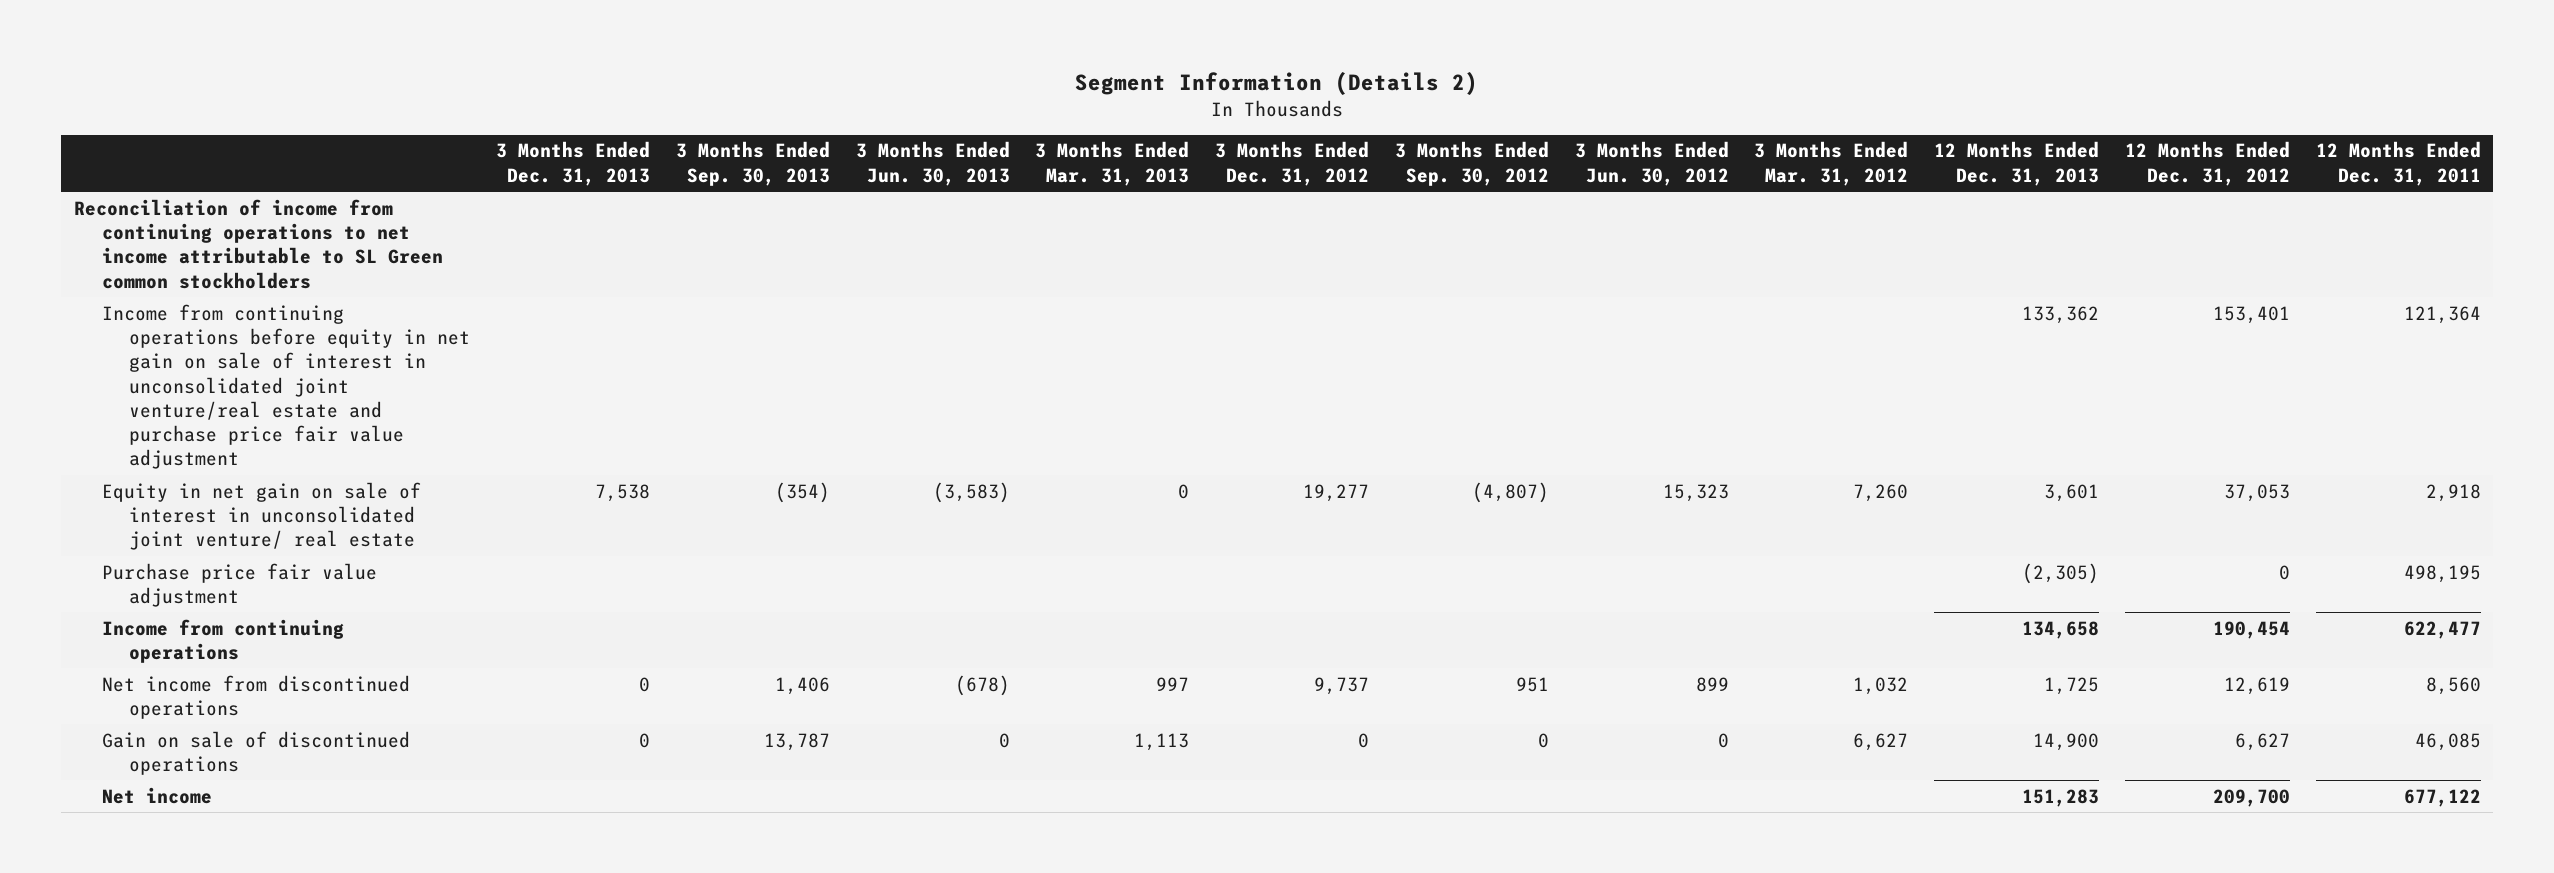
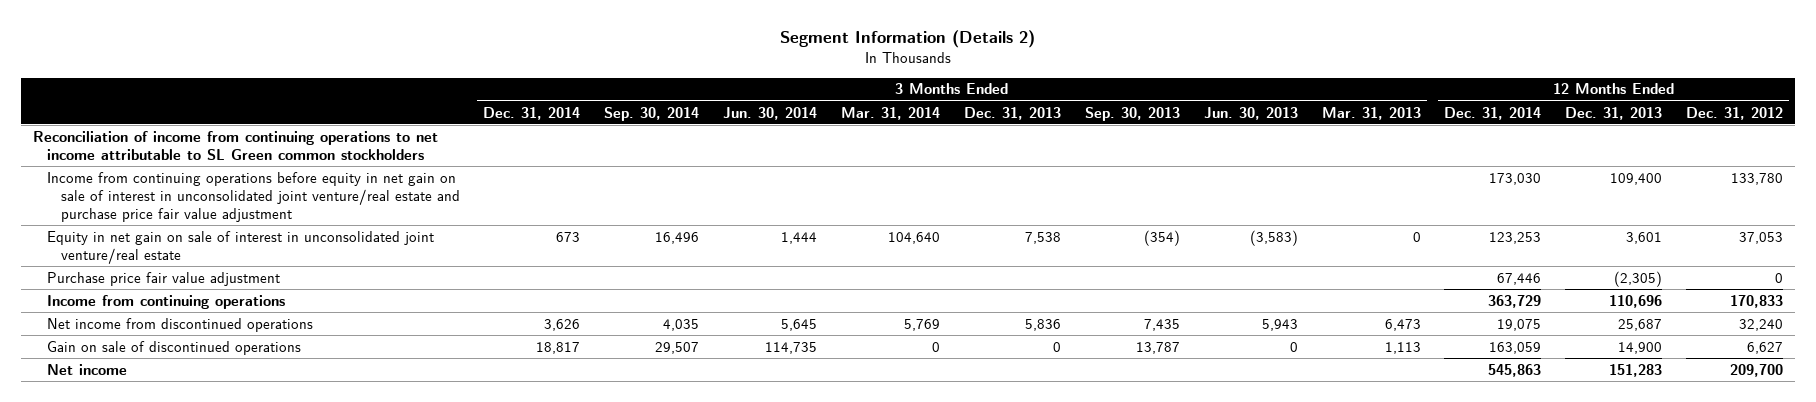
[1215,141,1370,186] 3 Months Ended Dec. 31, 2012 -> none
[1394,141,1549,186] 3 Months Ended Sep. 30, 2012 -> none
[1574,141,1729,186] 3 Months Ended Jun. 30, 2012 -> none
[1754,141,1909,186] 3 Months Ended Mar. 31, 2012 -> none
[2315,141,2481,186] 12 Months Ended Dec. 31, 2011 -> none
none -> [483,106,581,120] Dec. 31, 2014
none -> [604,106,700,121] Sep. 30, 2014
none -> [723,106,818,120] Jun. 30, 2014
none -> [841,106,941,120] Mar. 31, 2014
none -> [1444,106,1542,120] Dec. 31, 2014
[2022,305,2100,324] 133,362 -> [1610,172,1663,185] 109,400
[2212,305,2290,324] 153,401 -> [1731,172,1784,185] 133,780
[101,481,421,551] Equity in net gain on sale of interest in unconsolidated joint venture/ real estate -> [46,230,434,264] Equity in net gain on sale of interest in unconsolidated joint venture/real estate
[2022,620,2100,639] 134,658 -> [1609,294,1663,308] 110,696
[2212,620,2290,639] 190,454 -> [1730,294,1784,308] 170,833
[639,676,651,692] 0 -> [1024,318,1061,331] 5,836
[774,676,830,695] 1,406 -> [1143,318,1180,331] 7,435
[954,674,1010,696] (678) -> [1261,318,1298,331] 5,943
[1156,676,1190,691] 997 -> [1384,318,1421,331] 6,473
[2044,676,2100,695] 1,725 -> [1618,318,1663,331] 25,687
[2223,676,2290,695] 12,619 -> [1739,318,1784,331] 32,240

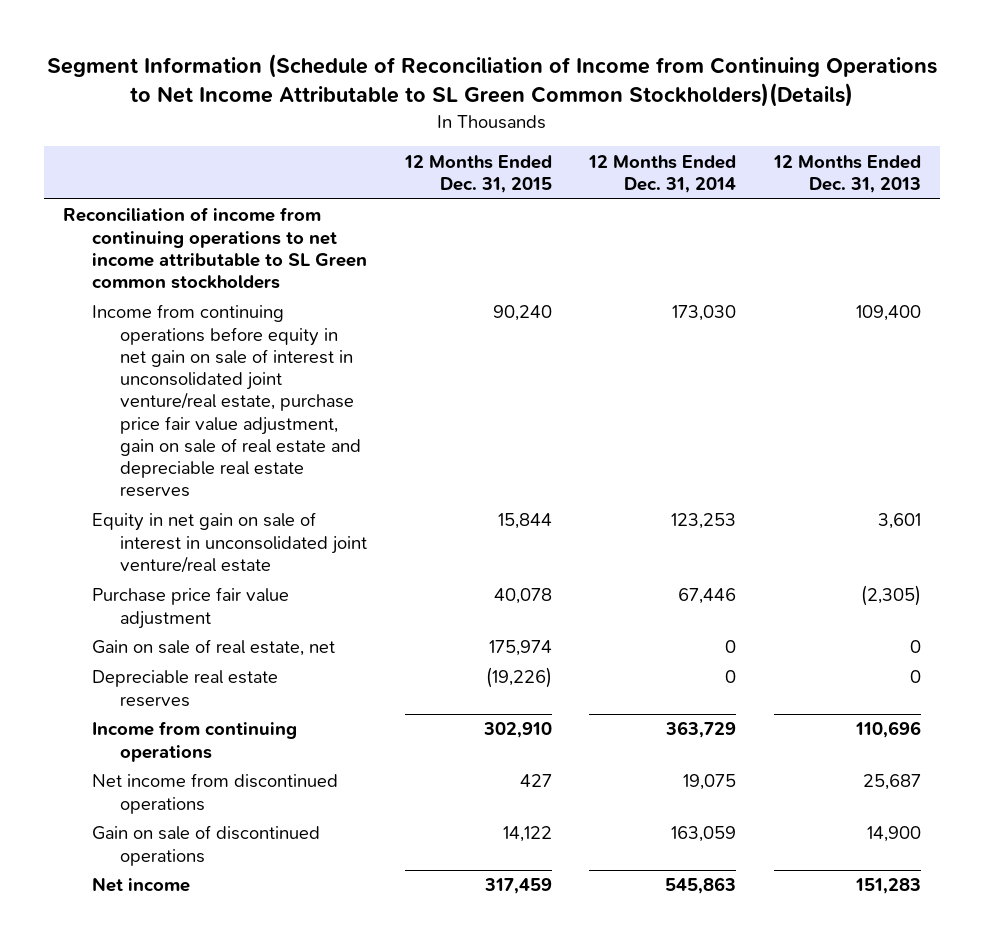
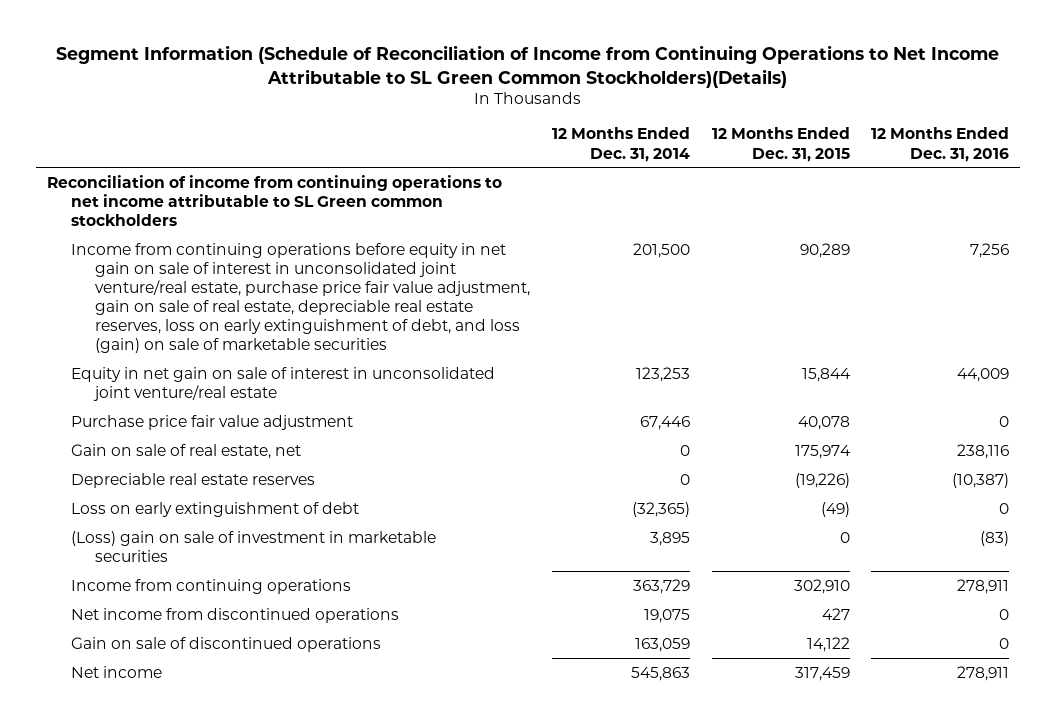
[773,154,922,194] 12 Months Ended Dec. 31, 2013 -> none
none -> [871,127,1010,162] 12 Months Ended Dec. 31, 2016
[91,304,361,498] Income from continuing operations before equity in net gain on sale of interest in unconsolidated joint venture/real estate, purchase price fair value adjustment, gain on sale of real estate and depreciable real estate reserves -> [70,242,530,354] Income from continuing operations before equity in net gain on sale of interest in unconsolidated joint venture/real estate, purchase price fair value adjustment, gain on sale of real estate, depreciable real estate reserves, loss on early extinguishment of debt, and loss (gain) on sale of marketable securities
[492,305,552,322] 90,240 -> [799,242,850,258] 90,289
[672,305,737,322] 173,030 -> [632,242,690,258] 201,500
none -> [70,501,359,517] Loss on early extinguishment of debt
none -> [70,530,436,562] (Loss) gain on sale of investment in marketable securities

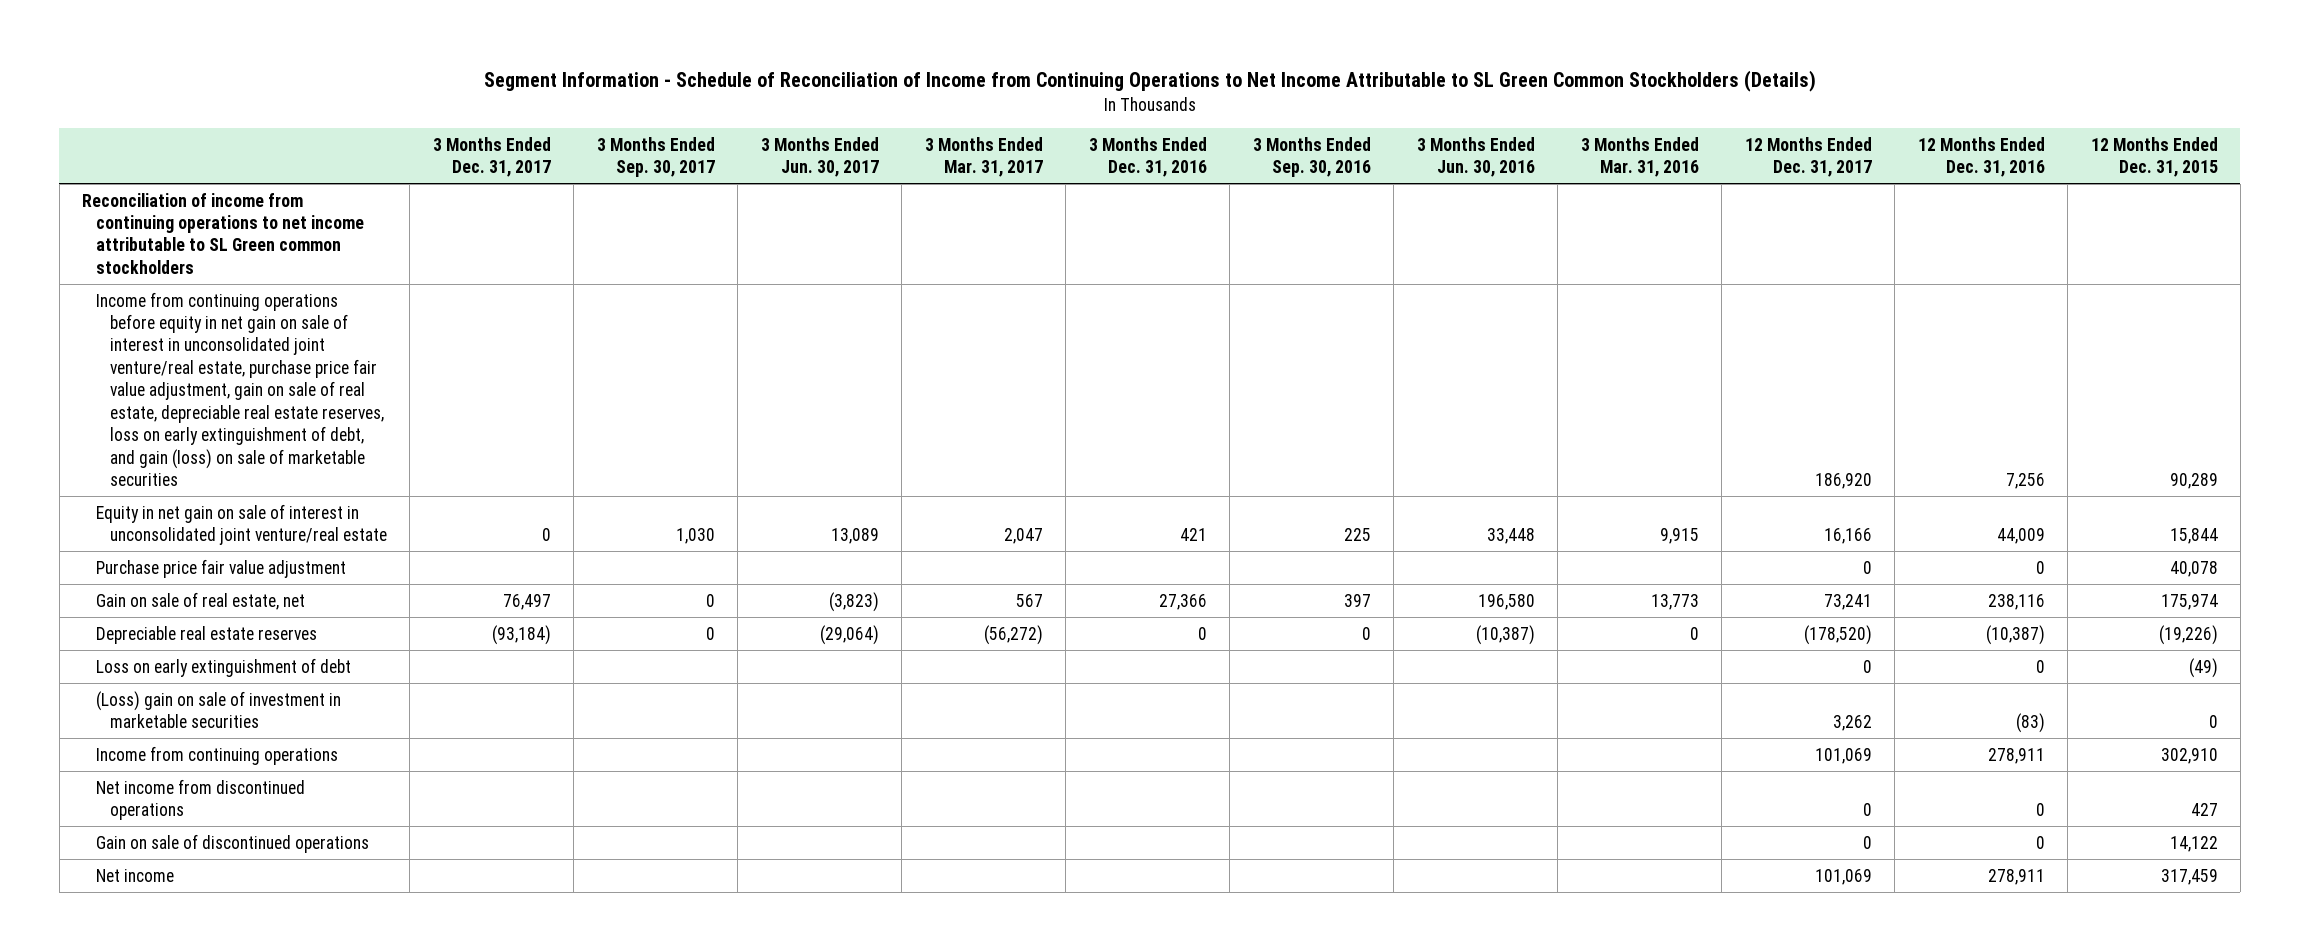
[56,44,1000,88] Segment Information (Schedule of Reconciliation of Income from Continuing Operations to Net Income Attributable to SL Green Common Stockholders)(Details) -> [483,69,1816,92] Segment Information - Schedule of Reconciliation of Income from Continuing Operations to Net Income Attributable to SL Green Common Stockholders (Details)
[551,127,690,162] 12 Months Ended Dec. 31, 2014 -> none
none -> [432,136,551,178] 3 Months Ended Dec. 31, 2017
none -> [596,136,715,178] 3 Months Ended Sep. 30, 2017
none -> [760,136,879,178] 3 Months Ended Jun. 30, 2017
none -> [924,136,1043,178] 3 Months Ended Mar. 31, 2017
none -> [1088,136,1207,178] 3 Months Ended Dec. 31, 2016
none -> [1252,136,1371,178] 3 Months Ended Sep. 30, 2016
none -> [1416,136,1535,178] 3 Months Ended Jun. 30, 2016
none -> [1580,136,1699,178] 3 Months Ended Mar. 31, 2016
none -> [1744,136,1872,178] 12 Months Ended Dec. 31, 2017
[70,242,530,354] Income from continuing operations before equity in net gain on sale of interest in unconsolidated joint venture/real estate, purchase price fair value adjustment, gain on sale of real estate, depreciable real estate reserves, loss on early extinguishment of debt, and loss (gain) on sale of marketable securities -> [96,291,385,486] Income from continuing operations before equity in net gain on sale of interest in unconsolidated joint venture/real estate, purchase price fair value adjustment, gain on sale of real estate, depreciable real estate reserves, loss on early extinguishment of debt, and gain (loss) on sale of marketable securities

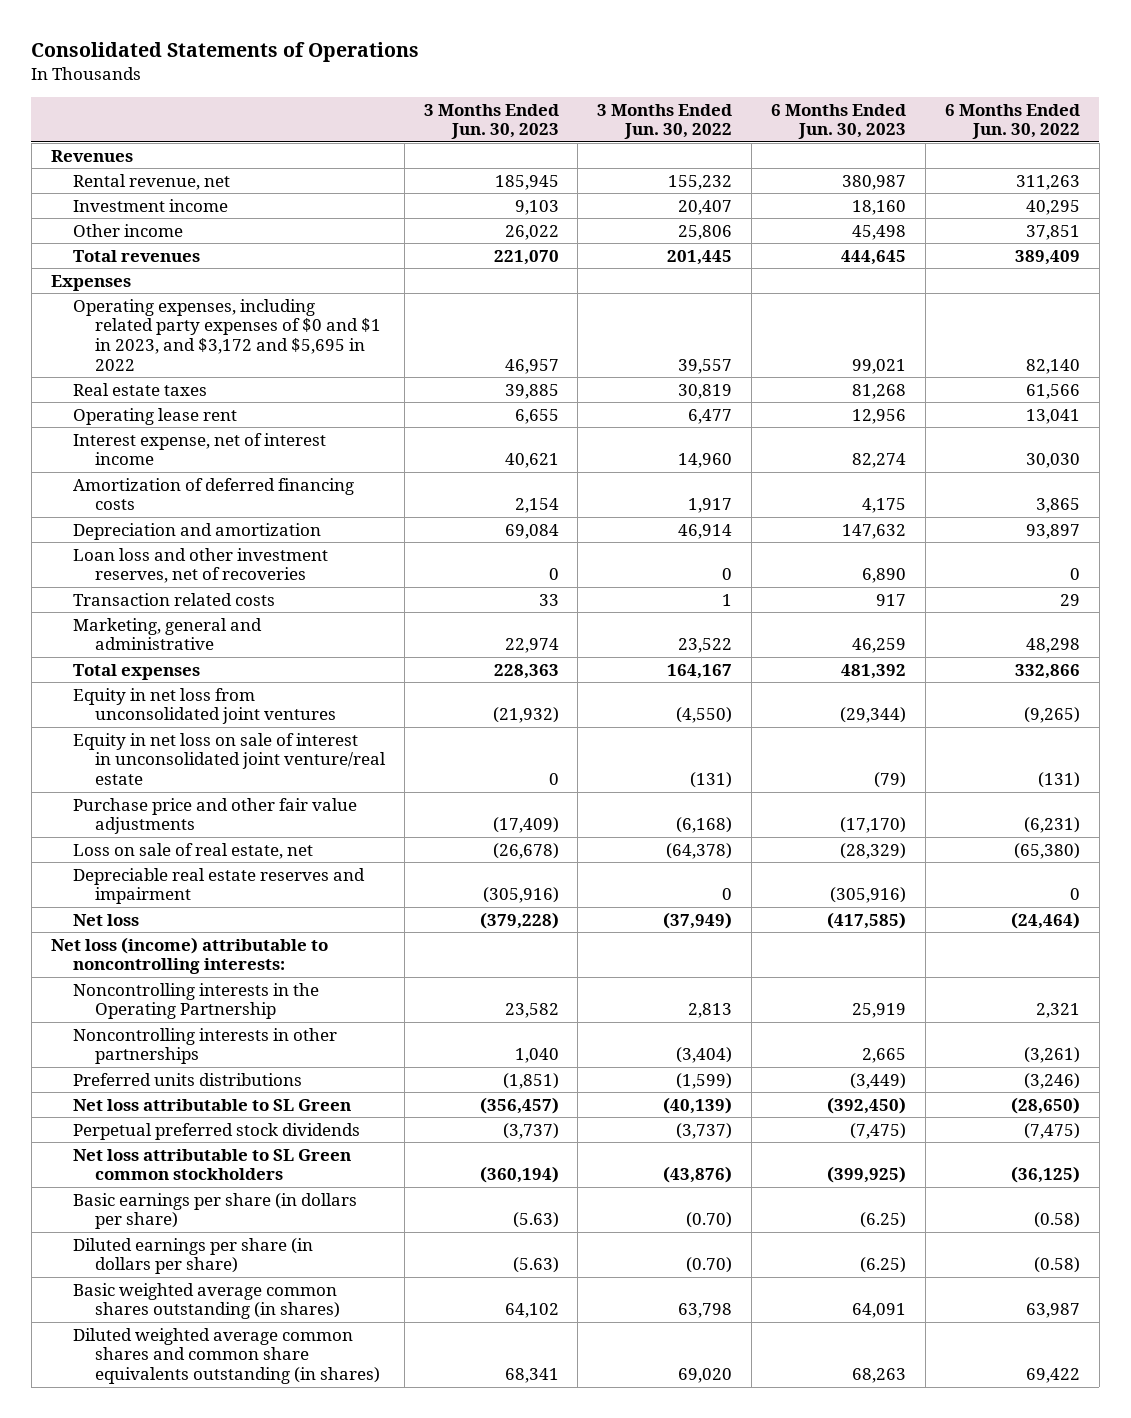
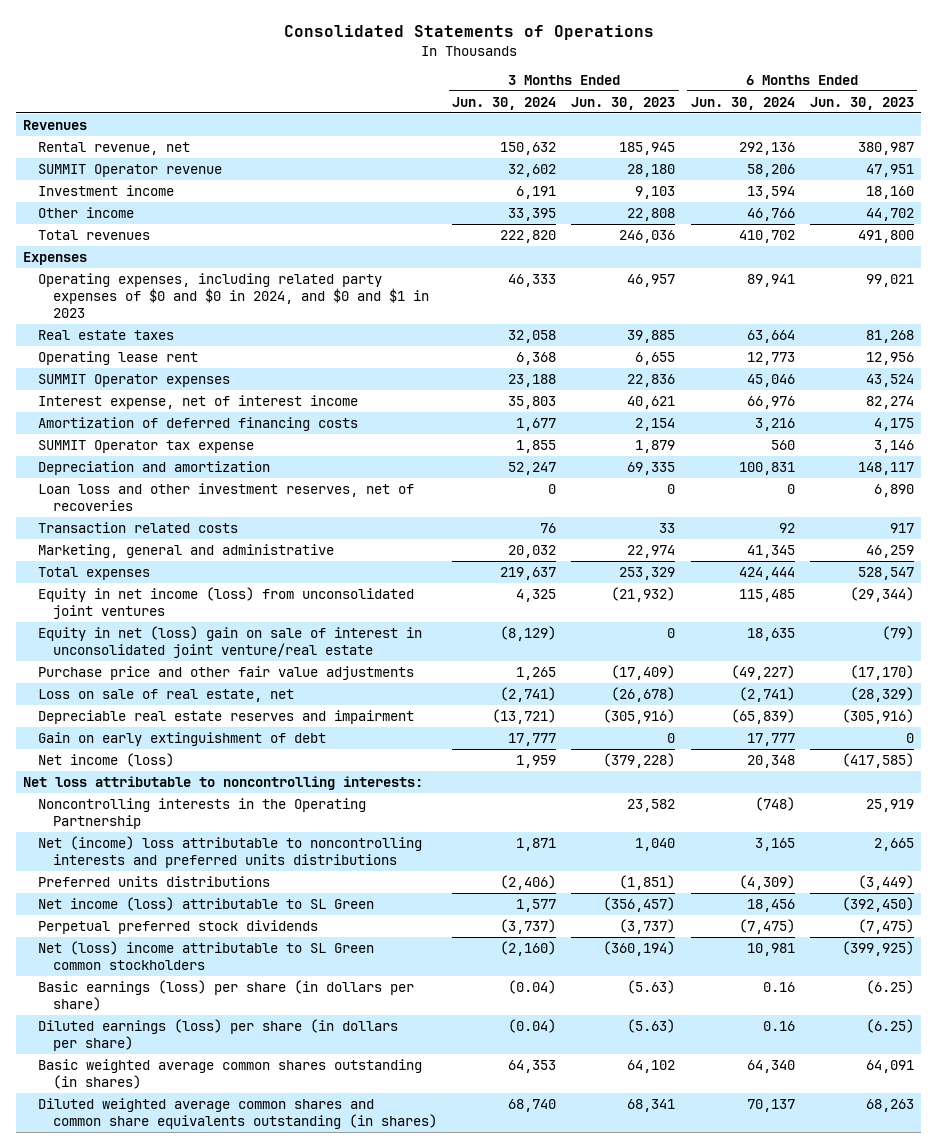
[597,103,733,140] 3 Months Ended Jun. 30, 2022 -> none
[945,103,1081,140] 6 Months Ended Jun. 30, 2022 -> none
none -> [452,96,557,110] Jun. 30, 2024
none -> [690,96,795,110] Jun. 30, 2024
none -> [38,163,223,177] SUMMIT Operator revenue
[504,224,559,240] 26,022 -> [627,207,676,221] 22,808
[852,224,907,240] 45,498 -> [865,207,914,221] 44,702
[493,249,559,265] 221,070 -> [619,229,676,243] 246,036
[841,249,907,265] 444,645 -> [857,229,914,243] 491,800
[72,298,381,371] Operating expenses, including related party expenses of $0 and $1 in 2023, and $3,172 and $5,695 in 2022 -> [38,272,430,319] Operating expenses, including related party expenses of $0 and $0 in 2024, and $0 and $1 in 2023
none -> [38,373,231,387] SUMMIT Operator expenses
none -> [38,439,255,453] SUMMIT Operator tax expense
[504,523,559,539] 69,084 -> [627,461,676,475] 69,335
[842,523,907,539] 147,632 -> [857,461,914,475] 148,117
[493,663,559,679] 228,363 -> [619,566,676,580] 253,329
[841,663,907,679] 481,392 -> [857,566,914,580] 528,547
[72,687,336,725] Equity in net loss from unconsolidated joint ventures -> [38,586,415,620] Equity in net income (loss) from unconsolidated joint ventures
[72,732,386,786] Equity in net loss on sale of interest in unconsolidated joint venture/real estate -> [38,625,423,659] Equity in net (loss) gain on sale of interest in unconsolidated joint venture/real estate
none -> [38,731,327,746] Gain on early extinguishment of debt
[72,913,139,926] Net loss -> [38,752,175,767] Net income (loss)
[50,936,328,975] Net loss (income) attributable to noncontrolling interests: -> [23,775,424,790] Net loss attributable to noncontrolling interests:
[72,1027,337,1065] Noncontrolling interests in other partnerships -> [38,835,423,869] Net (income) loss attributable to noncontrolling interests and preferred units distributions
[72,1098,351,1111] Net loss attributable to SL Green -> [38,896,375,911] Net income (loss) attributable to SL Green
[72,1148,351,1181] Net loss attributable to SL Green common stockholders -> [38,940,375,971] Net (loss) income attributable to SL Green common stockholders
[72,1192,357,1230] Basic earnings per share (in dollars per share) -> [38,979,415,1012] Basic earnings (loss) per share (in dollars per share)
[72,1237,313,1275] Diluted earnings per share (in dollars per share) -> [38,1018,399,1052] Diluted earnings (loss) per share (in dollars per share)

